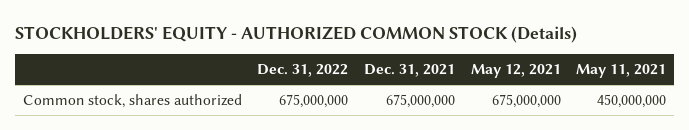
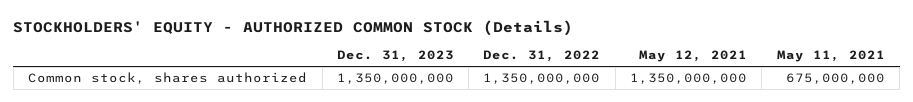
[364,64,456,78] Dec. 31, 2021 -> none
none -> [336,50,454,63] Dec. 31, 2023
[279,94,349,109] 675,000,000 -> [483,73,601,85] 1,350,000,000
[491,94,561,109] 675,000,000 -> [630,73,748,85] 1,350,000,000
[597,94,667,109] 450,000,000 -> [785,73,885,85] 675,000,000

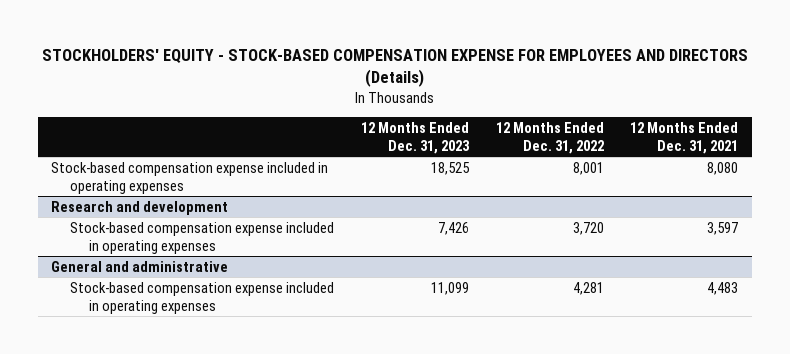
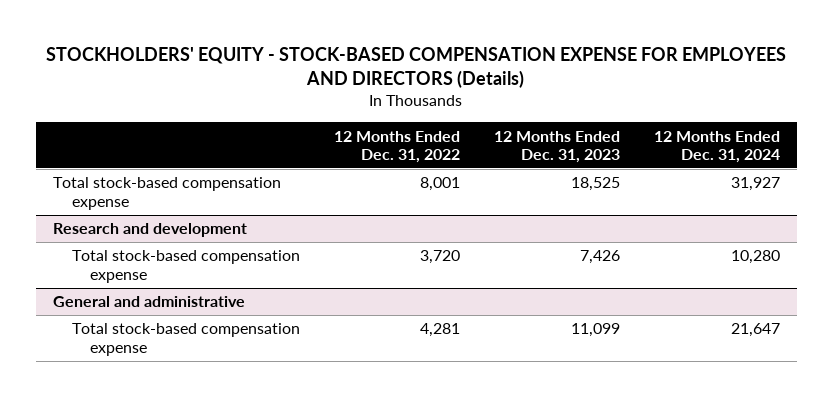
[630,121,739,154] 12 Months Ended Dec. 31, 2021 -> none
none -> [653,130,780,163] 12 Months Ended Dec. 31, 2024
[51,161,329,194] Stock-based compensation expense included in operating expenses -> [53,177,282,210] Total stock-based compensation expense
[70,221,335,254] Stock-based compensation expense included in operating expenses -> [71,250,300,283] Total stock-based compensation expense
[70,281,335,314] Stock-based compensation expense included in operating expenses -> [71,323,300,356] Total stock-based compensation expense

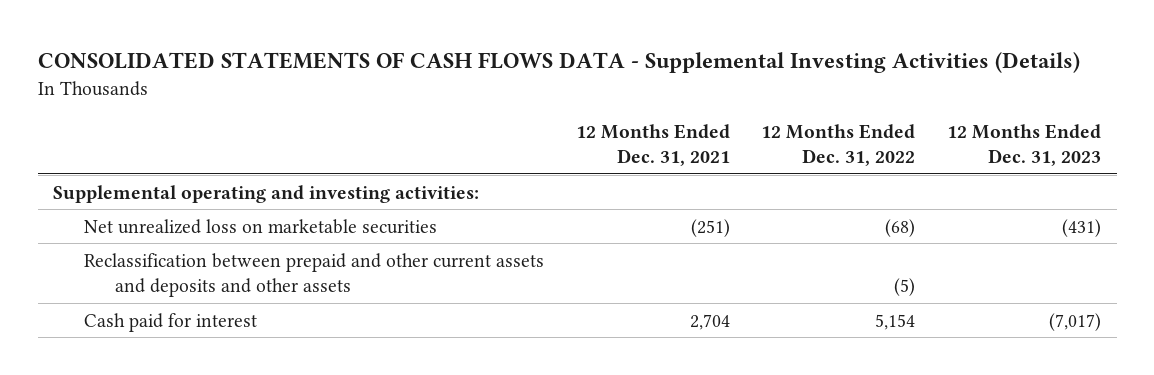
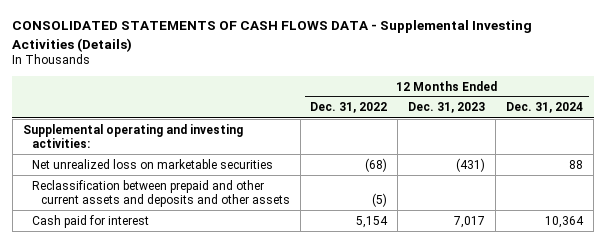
[575,123,730,167] 12 Months Ended Dec. 31, 2021 -> none
none -> [506,102,584,114] Dec. 31, 2024
[1048,312,1101,331] (7,017) -> [454,215,486,228] 7,017

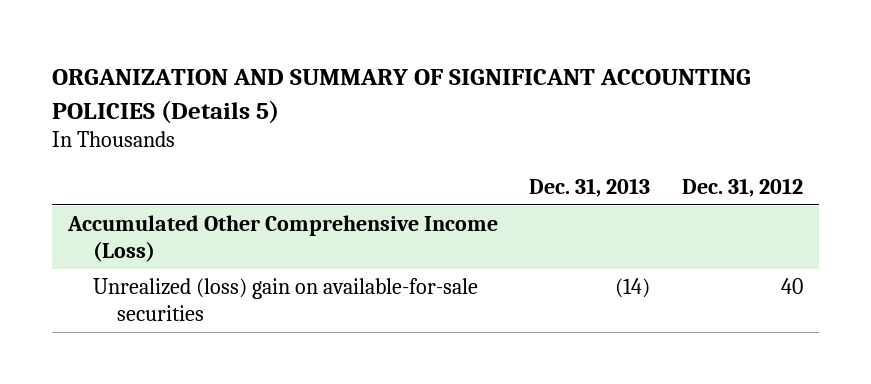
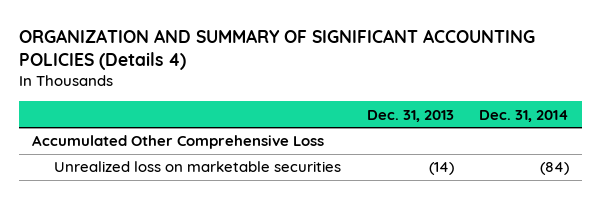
[52,69,752,124] ORGANIZATION AND SUMMARY OF SIGNIFICANT ACCOUNTING POLICIES (Details 5) -> [19,28,536,71] ORGANIZATION AND SUMMARY OF SIGNIFICANT ACCOUNTING POLICIES (Details 4)
[681,178,803,198] Dec. 31, 2012 -> none
none -> [479,109,570,122] Dec. 31, 2014
[66,215,498,262] Accumulated Other Comprehensive Income (Loss) -> [32,135,325,150] Accumulated Other Comprehensive Loss
[92,278,478,321] Unrealized (loss) gain on available-for-sale securities -> [53,161,341,173] Unrealized loss on marketable securities

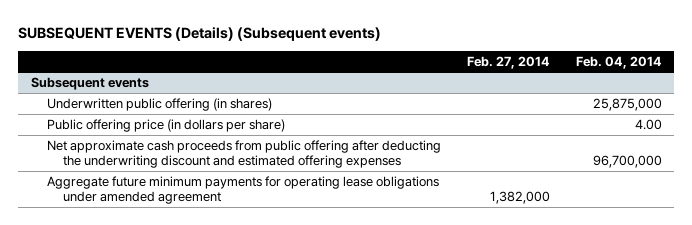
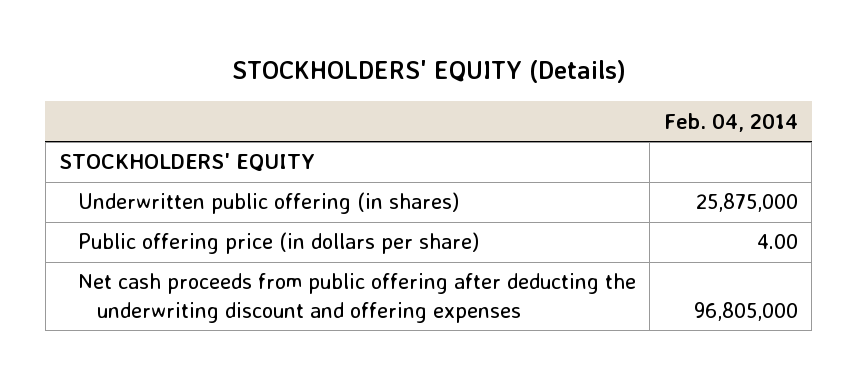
[18,26,382,41] SUBSEQUENT EVENTS (Details) (Subsequent events) -> [231,60,626,84] STOCKHOLDERS' EQUITY (Details)
[466,55,550,69] Feb. 27, 2014 -> none
[30,76,149,90] Subsequent events -> none
none -> [59,153,316,173] STOCKHOLDERS' EQUITY
[47,175,440,204] Aggregate future minimum payments for operating lease obligations under amended agreement -> none
[47,139,442,168] Net approximate cash proceeds from public offering after deducting the underwriting discount and estimated offering expenses -> [77,273,636,323] Net cash proceeds from public offering after deducting the underwriting discount and offering expenses
[592,154,662,168] 96,700,000 -> [693,301,798,321] 96,805,000

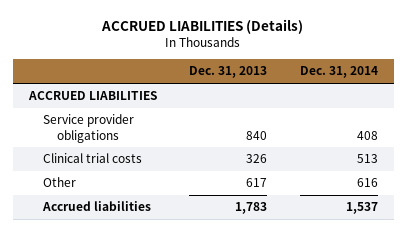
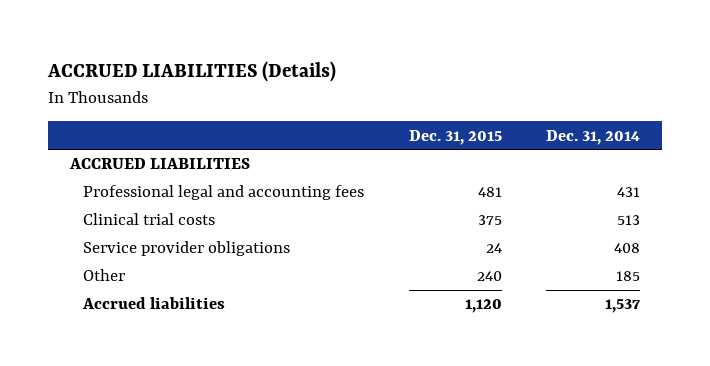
[189,66,268,79] Dec. 31, 2013 -> none
none -> [408,129,502,145] Dec. 31, 2015
none -> [83,185,365,201] Professional legal and accounting fees
[42,114,134,143] Service provider obligations -> [83,241,291,257] Service provider obligations
[356,178,378,188] 616 -> [616,271,641,282] 185

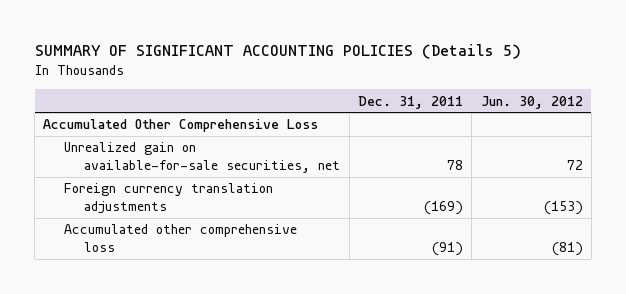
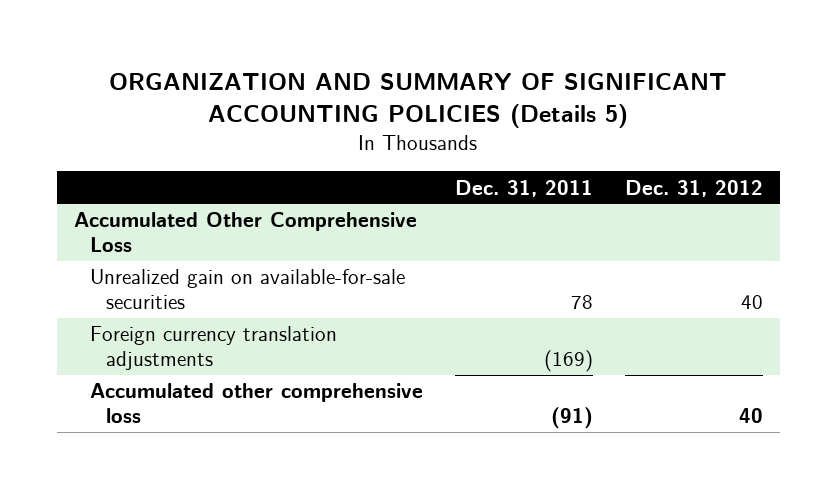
[34,44,521,60] SUMMARY OF SIGNIFICANT ACCOUNTING POLICIES (Details 5) -> [109,72,728,129] ORGANIZATION AND SUMMARY OF SIGNIFICANT ACCOUNTING POLICIES (Details 5)
[480,95,583,109] Jun. 30, 2012 -> none
none -> [625,179,764,197] Dec. 31, 2012
[63,142,341,174] Unrealized gain on available-for-sale securities, net -> [89,269,405,310] Unrealized gain on available-for-sale securities

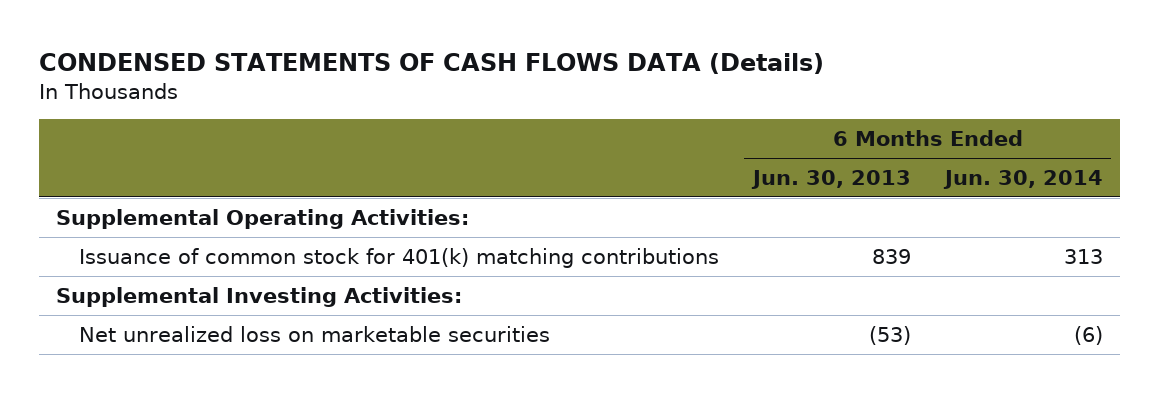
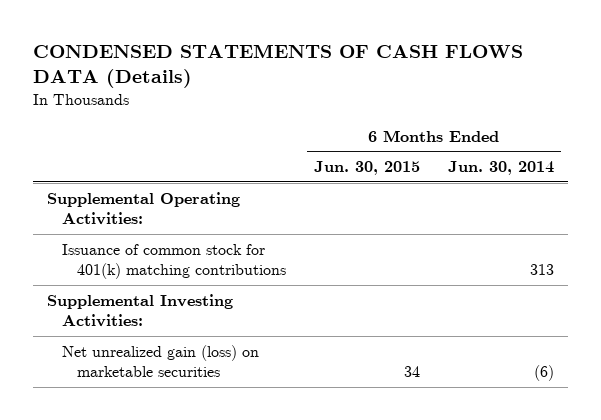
[750,170,911,190] Jun. 30, 2013 -> none
none -> [313,161,420,176] Jun. 30, 2015
[79,325,551,342] Net unrealized loss on marketable securities -> [61,344,259,378] Net unrealized gain (loss) on marketable securities

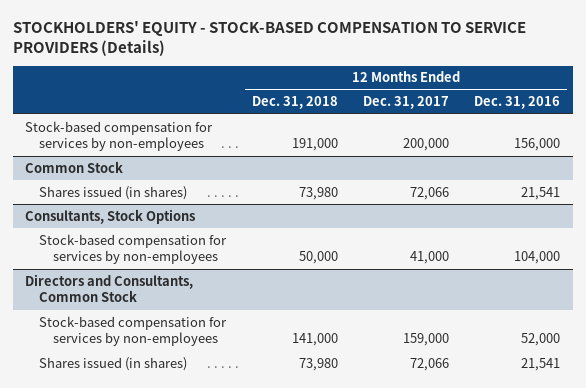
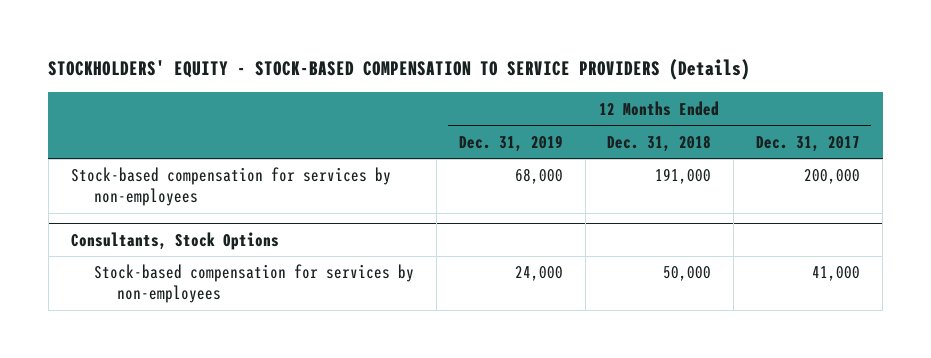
[474,96,561,110] Dec. 31, 2016 -> none
none -> [458,134,563,152] Dec. 31, 2019
[25,160,124,173] Common Stock -> none
[39,185,188,200] Shares issued (in shares) -> none
[25,273,194,303] Directors and Consultants, Common Stock -> none
[39,315,228,347] Stock-based compensation for services by non-employees -> none
[39,356,188,371] Shares issued (in shares) -> none

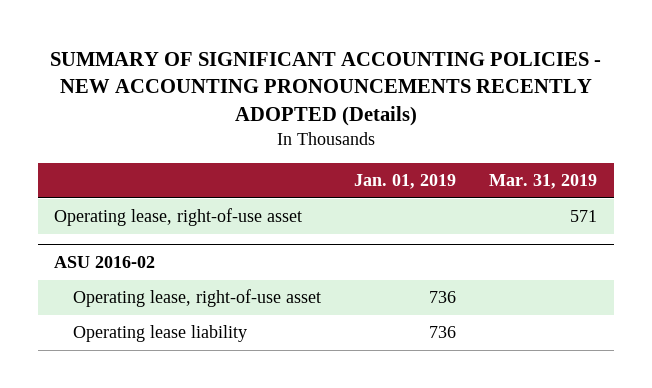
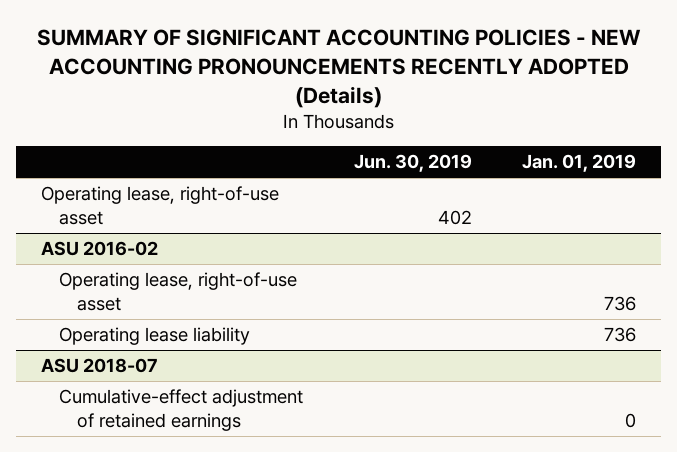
[489,174,598,190] Mar. 31, 2019 -> none
none -> [353,154,472,173] Jun. 30, 2019
none -> [41,358,159,374] ASU 2018-07
none -> [59,389,304,431] Cumulative-effect adjustment of retained earnings

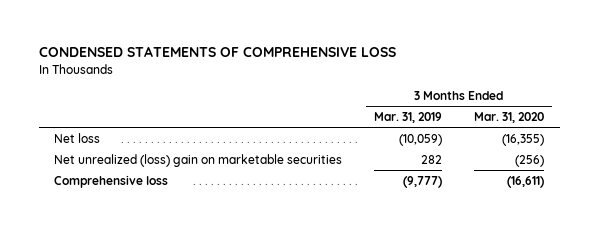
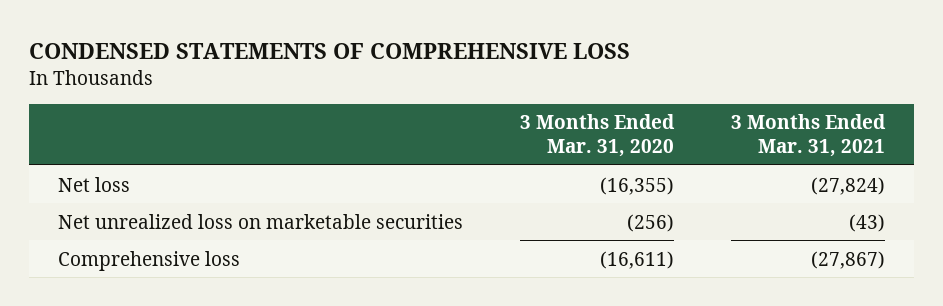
[374,112,443,124] Mar. 31, 2019 -> none
none -> [731,114,887,157] 3 Months Ended Mar. 31, 2021
[54,153,343,167] Net unrealized (loss) gain on marketable securities -> [57,213,463,229] Net unrealized loss on marketable securities

